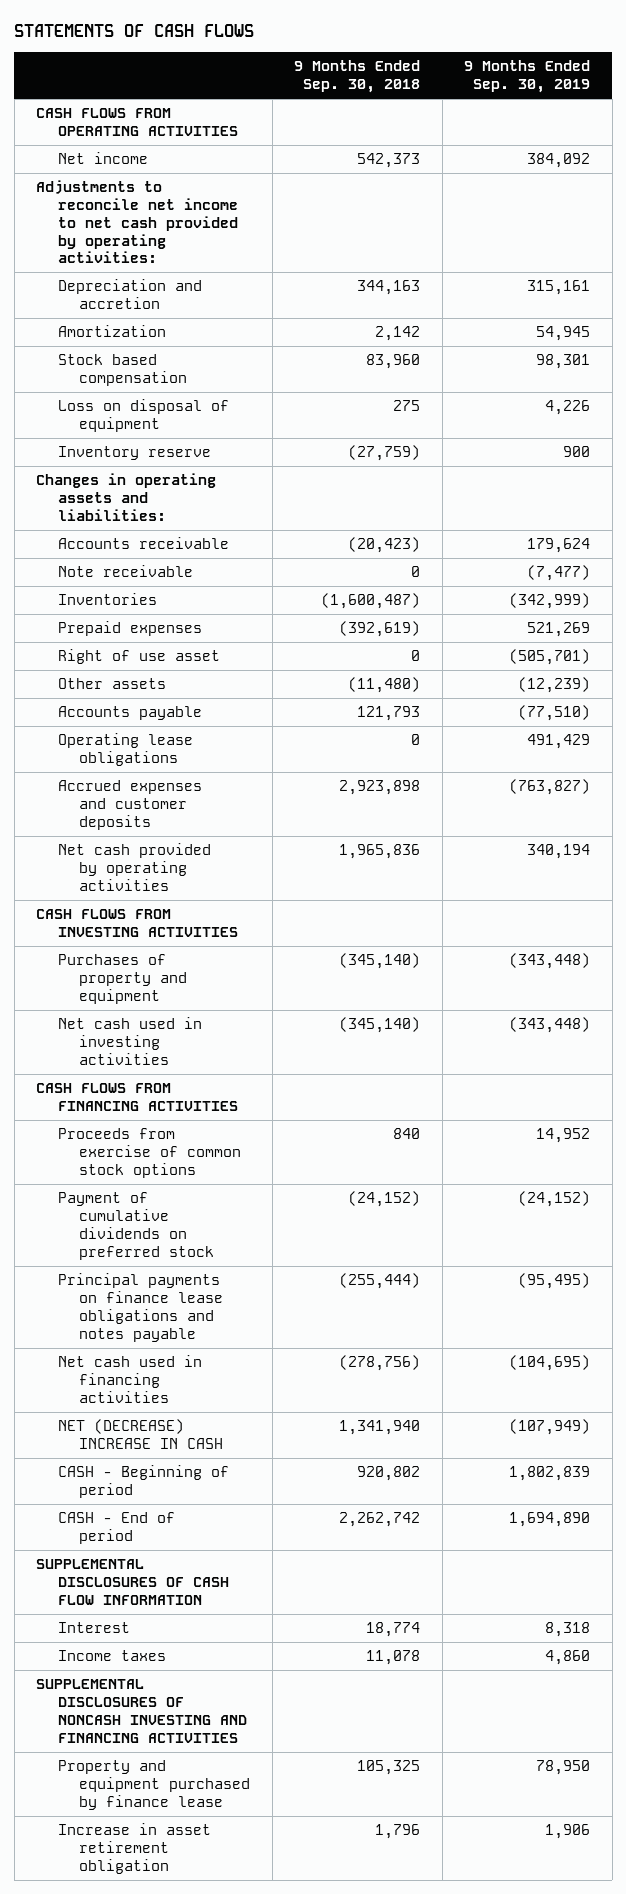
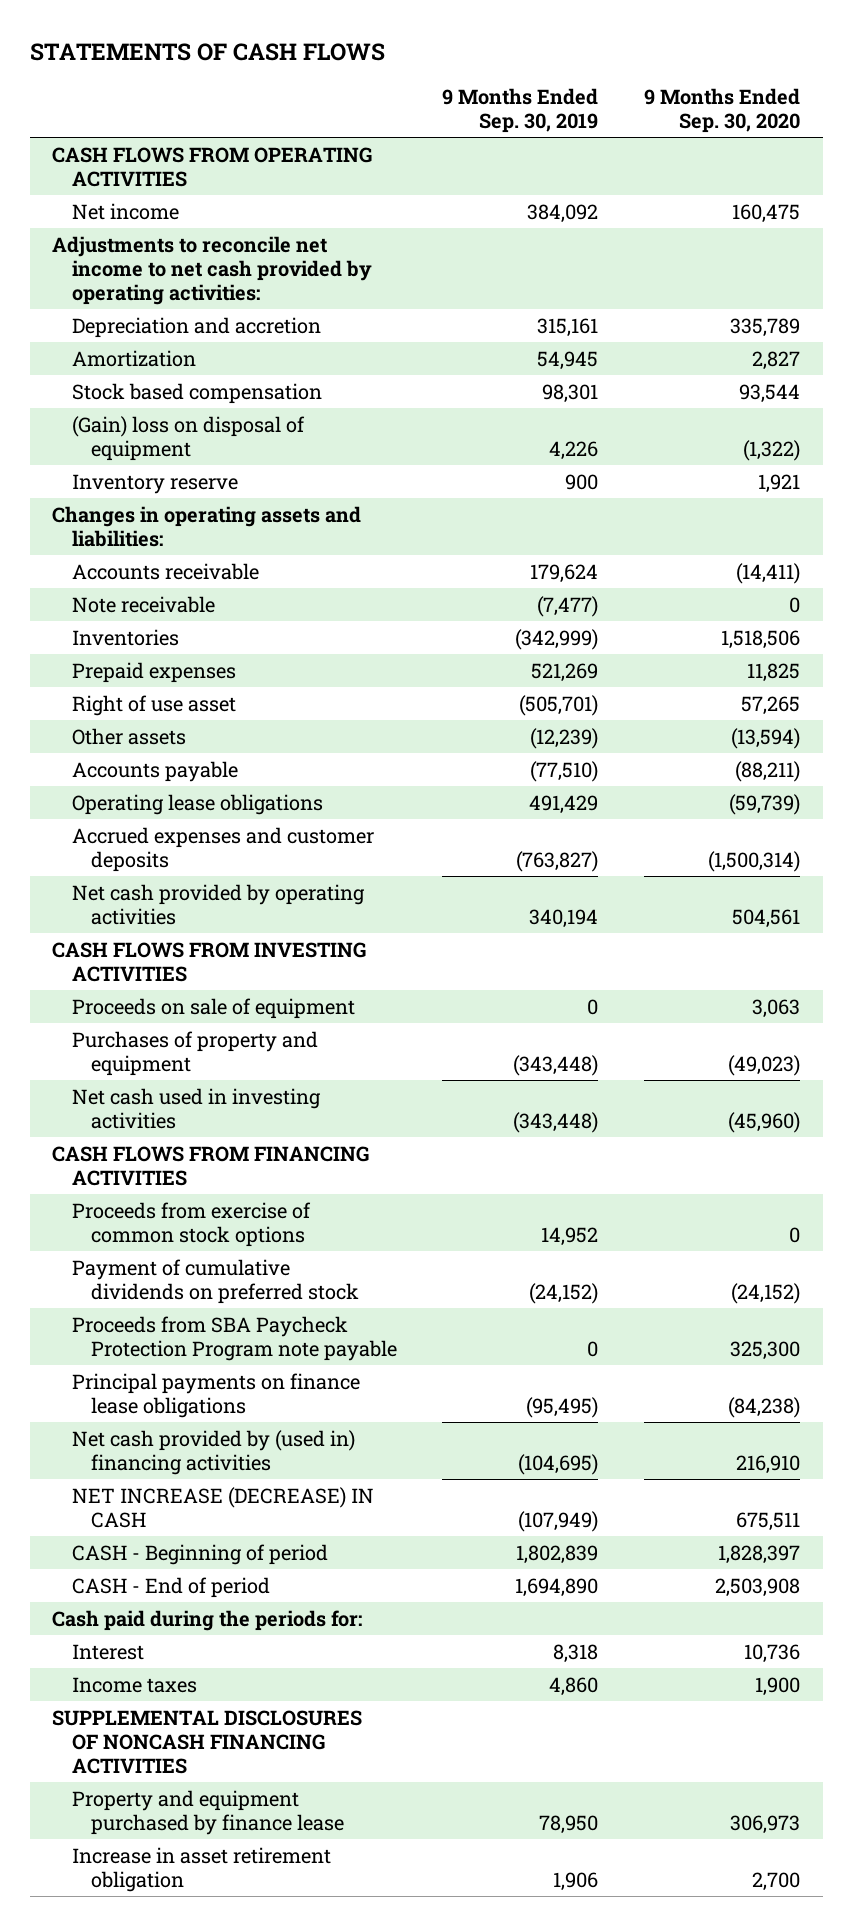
[294,60,421,94] 9 Months Ended Sep. 30, 2018 -> none
none -> [644,87,801,133] 9 Months Ended Sep. 30, 2020
[57,399,229,433] Loss on disposal of equipment -> [71,415,305,461] (Gain) loss on disposal of equipment
none -> [71,997,355,1019] Proceeds on sale of equipment
none -> [71,1315,397,1361] Proceeds from SBA Paycheck Protection Program note payable
[57,1273,224,1342] Principal payments on finance lease obligations and notes payable -> [71,1372,360,1418] Principal payments on finance lease obligations
[57,1355,202,1403] Net cash used in financing activities -> [71,1429,355,1475] Net cash provided by (used in) financing activities
[57,1419,224,1450] NET (DECREASE) INCREASE IN CASH -> [71,1486,374,1528] NET INCREASE (DECREASE) IN CASH
[36,1559,229,1605] SUPPLEMENTAL DISCLOSURES OF CASH FLOW INFORMATION -> none
none -> [52,1609,363,1631] Cash paid during the periods for:
[36,1679,247,1743] SUPPLEMENTAL DISCLOSURES OF NONCASH INVESTING AND FINANCING ACTIVITIES -> [52,1709,363,1774] SUPPLEMENTAL DISCLOSURES OF NONCASH FINANCING ACTIVITIES

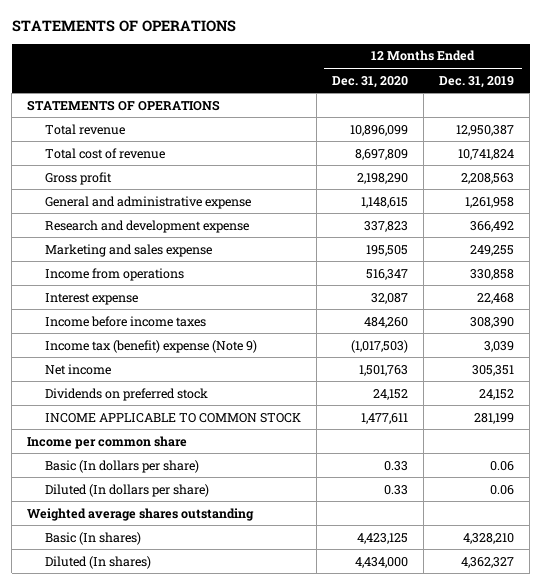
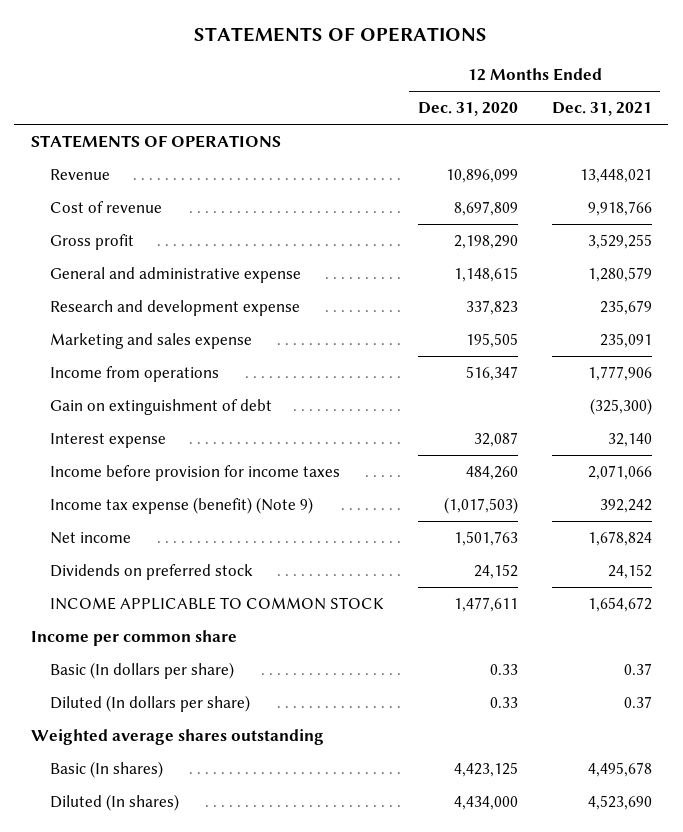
[438,75,514,88] Dec. 31, 2019 -> none
none -> [551,102,652,117] Dec. 31, 2021
[44,123,125,135] Total revenue -> [49,169,110,181] Revenue
[44,147,165,159] Total cost of revenue -> [49,201,162,214] Cost of revenue
none -> [49,399,272,416] Gain on extinguishment of debt
[44,315,206,327] Income before income taxes -> [49,465,340,482] Income before provision for income taxes
[44,339,257,353] Income tax (benefit) expense (Note 9) -> [49,497,313,515] Income tax expense (benefit) (Note 9)

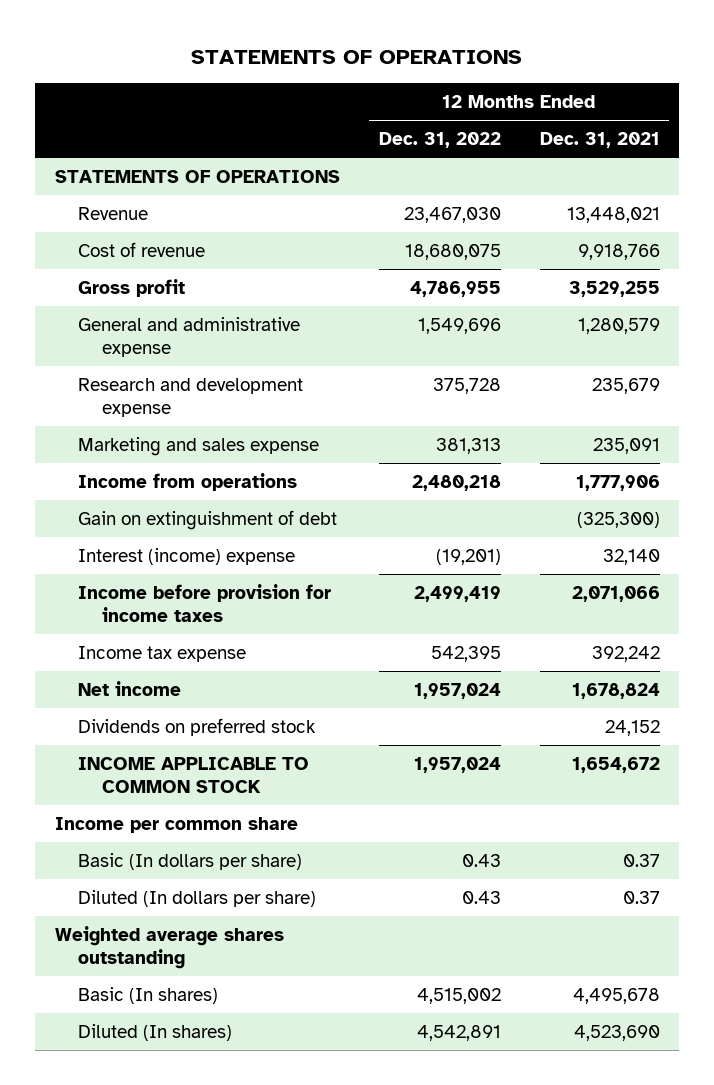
[417,102,518,117] Dec. 31, 2020 -> none
none -> [378,132,501,149] Dec. 31, 2022
[49,433,166,449] Interest expense -> [78,547,296,565] Interest (income) expense
[49,497,313,515] Income tax expense (benefit) (Note 9) -> [78,645,247,662] Income tax expense

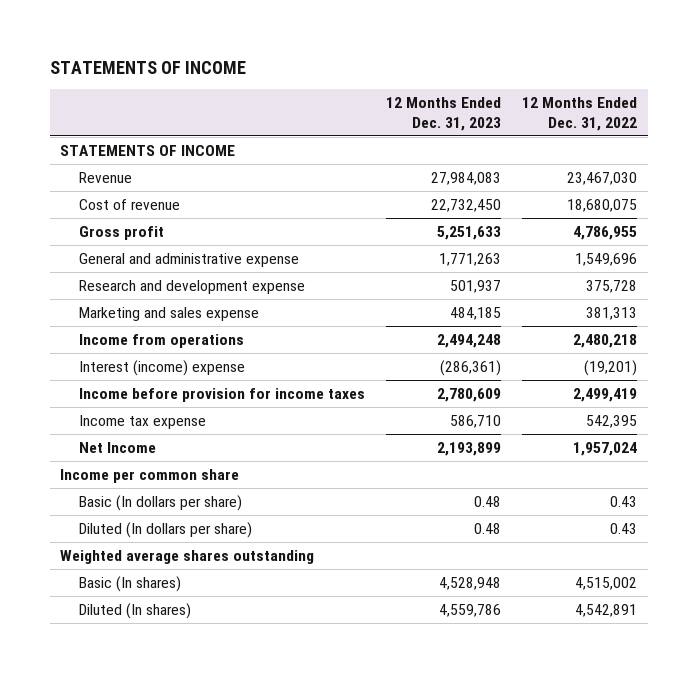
[191,50,523,65] STATEMENTS OF OPERATIONS -> [49,60,246,74] STATEMENTS OF INCOME
[539,132,660,149] Dec. 31, 2021 -> none
none -> [386,97,502,131] 12 Months Ended Dec. 31, 2023
[54,169,340,183] STATEMENTS OF OPERATIONS -> [60,144,236,156] STATEMENTS OF INCOME
[78,509,338,530] Gain on extinguishment of debt -> none
[78,717,317,736] Dividends on preferred stock -> none
[78,756,310,793] INCOME APPLICABLE TO COMMON STOCK -> none
[78,680,182,696] Net income -> [78,441,156,453] Net Income

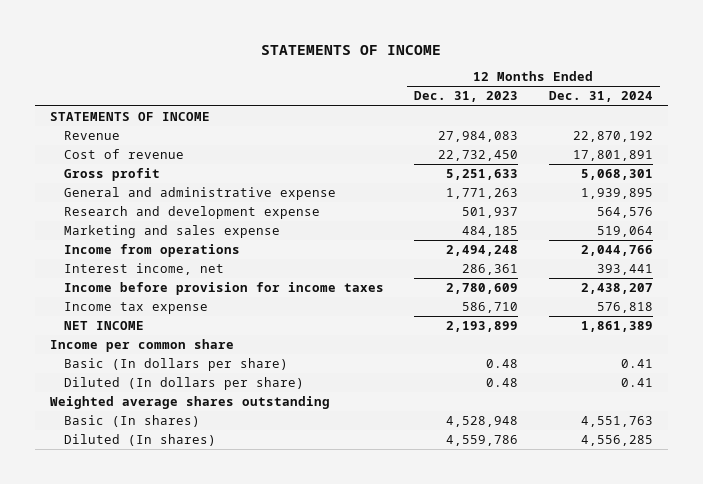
[522,97,638,131] 12 Months Ended Dec. 31, 2022 -> none
none -> [548,91,653,103] Dec. 31, 2024
[78,359,245,376] Interest (income) expense -> [64,263,225,276] Interest income, net
[440,359,502,376] (286,361) -> [462,264,519,276] 286,361
[78,441,156,453] Net Income -> [64,321,145,331] NET INCOME

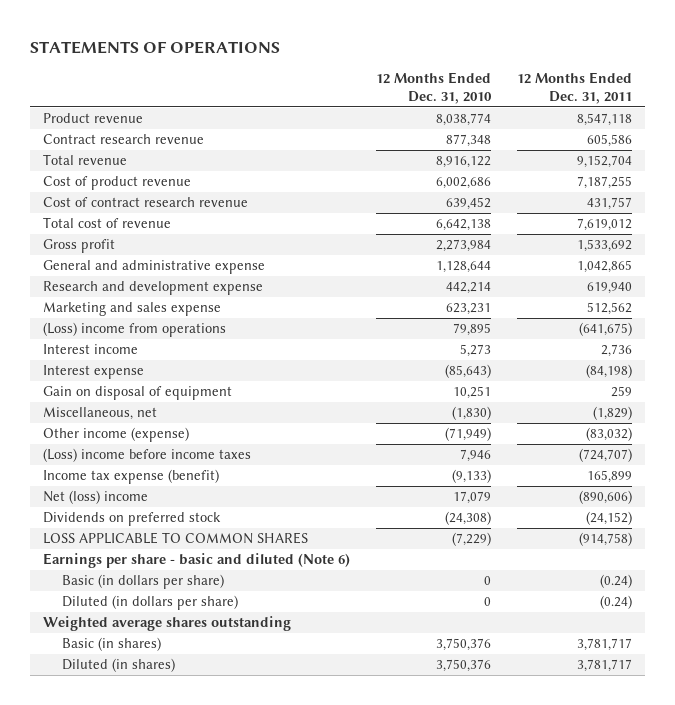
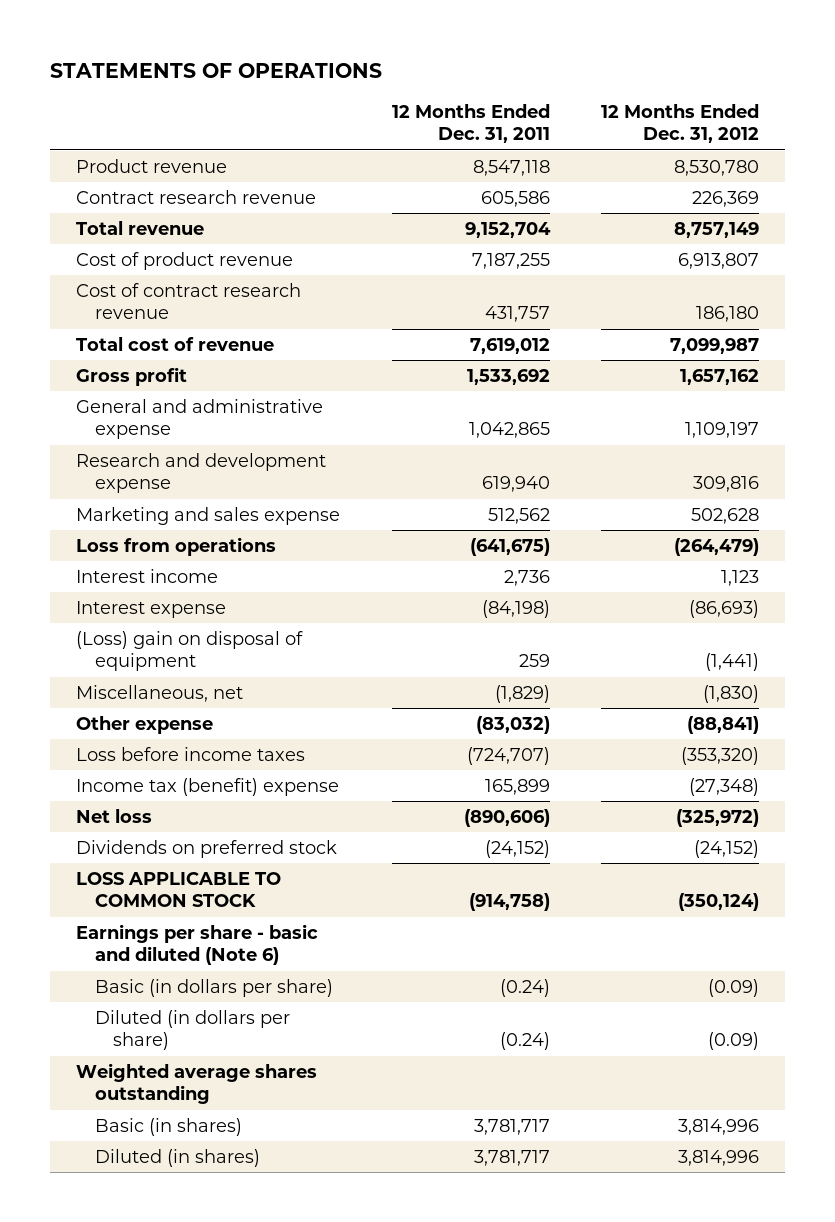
[375,72,492,104] 12 Months Ended Dec. 31, 2010 -> none
none -> [601,104,760,144] 12 Months Ended Dec. 31, 2012
[43,322,227,338] (Loss) income from operations -> [76,536,277,556] Loss from operations
[43,386,233,401] Gain on disposal of equipment -> [76,630,304,672] (Loss) gain on disposal of equipment
[43,427,190,443] Other income (expense) -> [76,715,214,734] Other expense
[43,448,252,463] (Loss) income before income taxes -> [76,746,306,761] Loss before income taxes
[43,469,220,485] Income tax expense (benefit) -> [76,777,340,796] Income tax (benefit) expense
[43,490,149,505] Net (loss) income -> [76,808,153,823] Net loss
[43,532,309,545] LOSS APPLICABLE TO COMMON SHARES -> [76,871,282,908] LOSS APPLICABLE TO COMMON STOCK

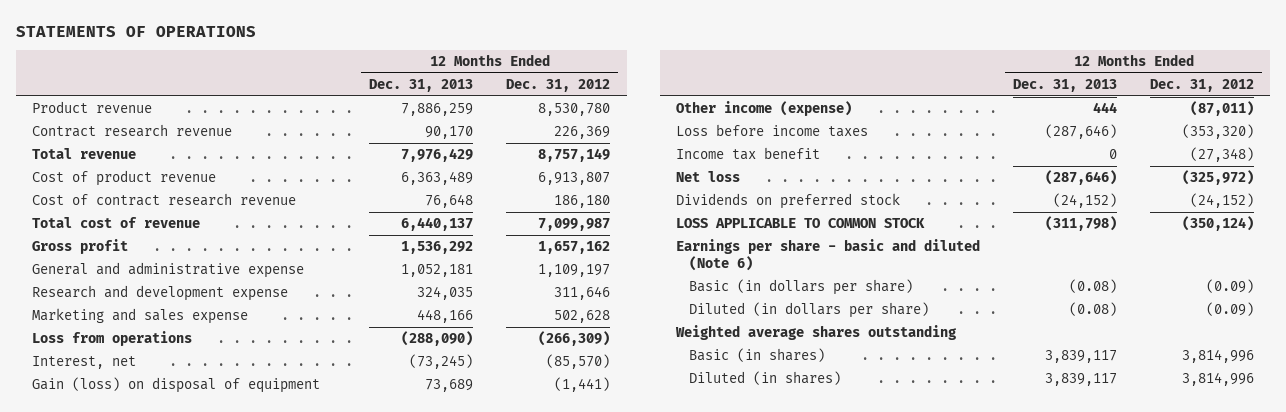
[391,104,550,144] 12 Months Ended Dec. 31, 2011 -> none
none -> [369,78,474,92] Dec. 31, 2013
[693,476,760,493] 309,816 -> [554,286,611,301] 311,646
[76,568,219,583] Interest income -> none
[76,600,227,618] Interest expense -> none
[76,684,244,702] Miscellaneous, net -> none
[674,537,760,556] (264,479) -> [538,331,611,347] (266,309)
none -> [32,356,137,370] Interest, net
[76,630,304,672] (Loss) gain on disposal of equipment -> [32,377,321,394] Gain (loss) on disposal of equipment
[76,715,214,734] Other expense -> [676,101,853,117] Other income (expense)
[687,715,760,734] (88,841) -> [1190,101,1255,117] (87,011)
[76,777,340,796] Income tax (benefit) expense -> [676,147,821,161] Income tax benefit

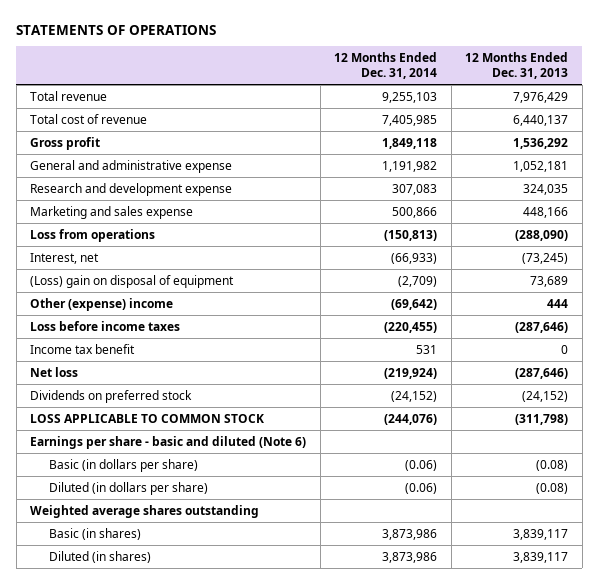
[506,78,611,92] Dec. 31, 2012 -> none
none -> [334,51,438,80] 12 Months Ended Dec. 31, 2014
[32,101,153,114] Product revenue -> none
[32,124,233,138] Contract research revenue -> none
[32,170,217,187] Cost of product revenue -> none
[32,193,297,207] Cost of contract research revenue -> none
[32,377,321,394] Gain (loss) on disposal of equipment -> [30,274,235,288] (Loss) gain on disposal of equipment
[676,101,853,117] Other income (expense) -> [30,297,174,311] Other (expense) income

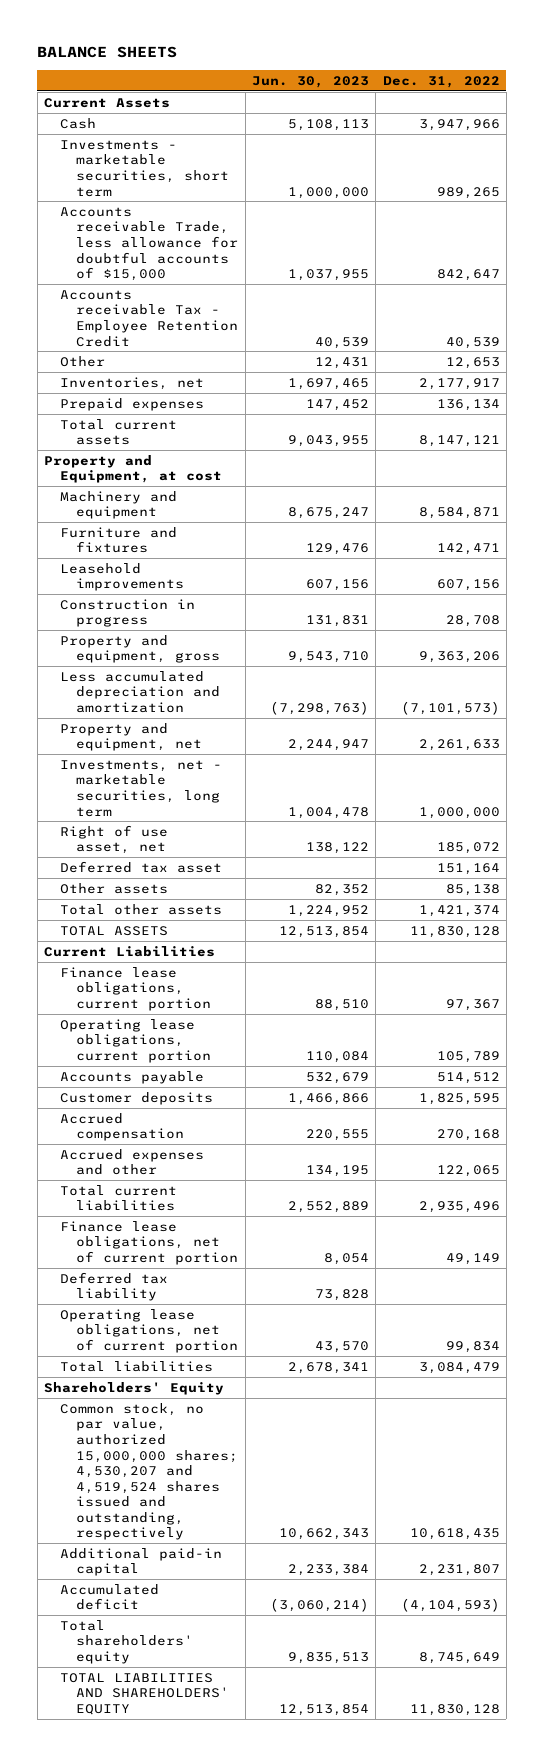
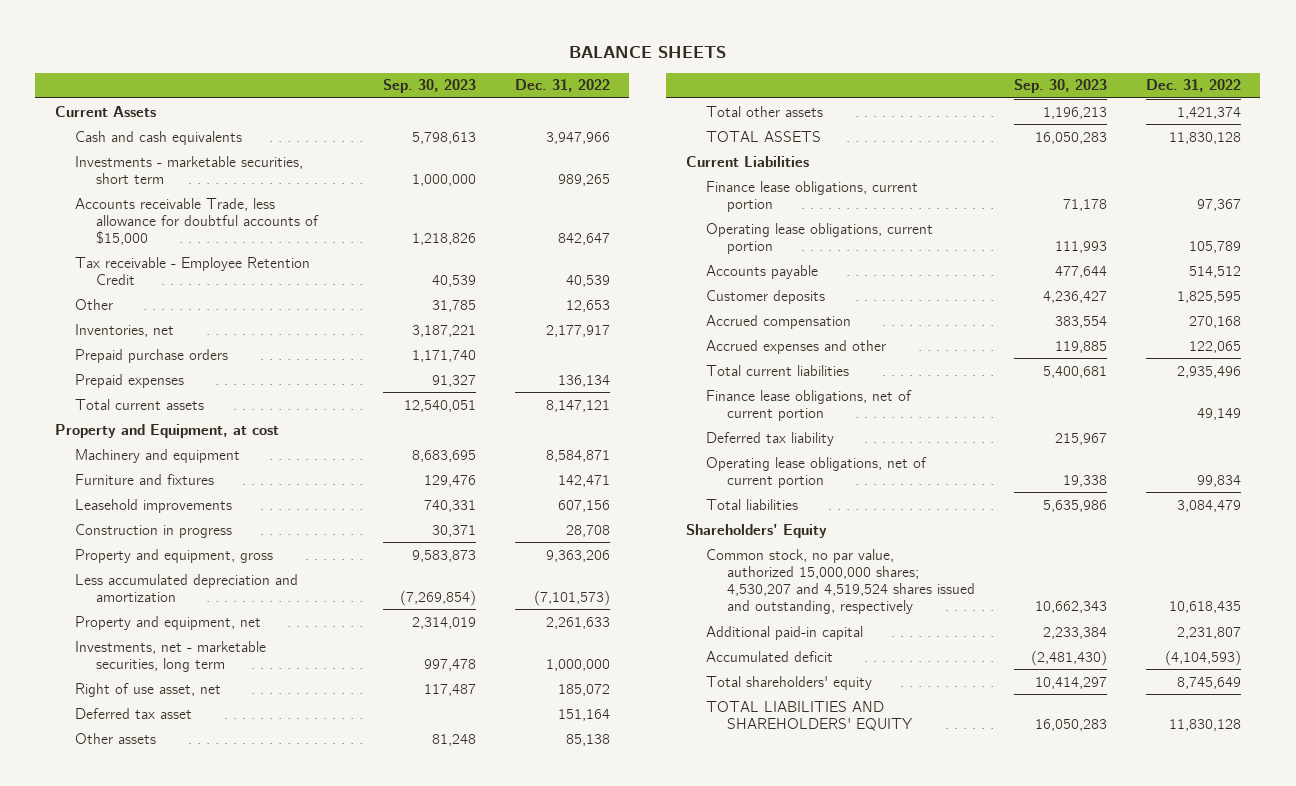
[252,75,370,88] Jun. 30, 2023 -> none
none -> [382,79,476,94] Sep. 30, 2023
[60,117,97,129] Cash -> [75,130,243,145] Cash and cash equivalents
[60,289,239,347] Accounts receivable Tax - Employee Retention Credit -> [75,256,311,285] Tax receivable - Employee Retention Credit
none -> [75,348,229,363] Prepaid purchase orders

